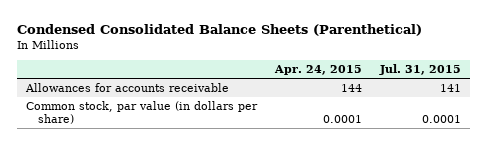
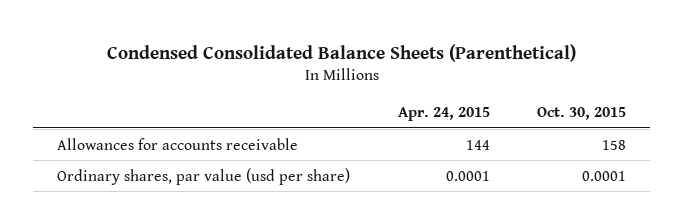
[379,64,462,76] Jul. 31, 2015 -> none
none -> [537,107,627,121] Oct. 30, 2015
[25,100,258,125] Common stock, par value (in dollars per share) -> [57,167,351,185] Ordinary shares, par value (usd per share)

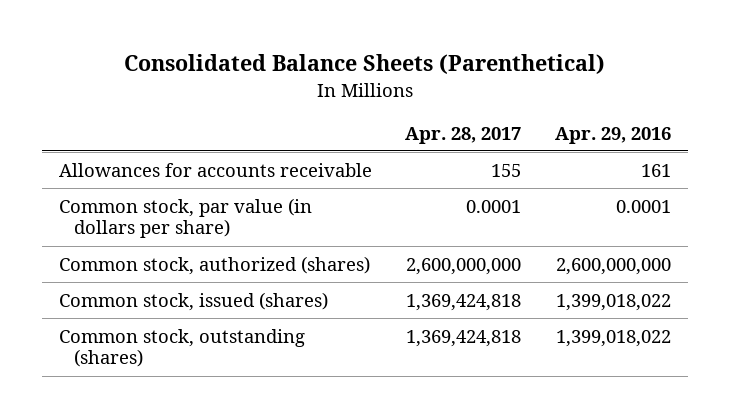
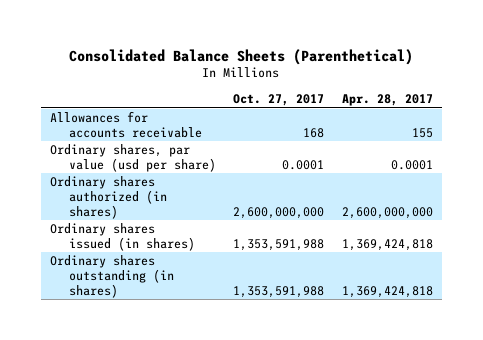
[554,126,671,144] Apr. 29, 2016 -> none
none -> [233,94,325,107] Oct. 27, 2017
[58,197,312,239] Common stock, par value (in dollars per share) -> [49,144,216,172] Ordinary shares, par value (usd per share)
[58,255,370,275] Common stock, authorized (shares) -> [49,176,167,219] Ordinary shares authorized (in shares)
[58,291,328,311] Common stock, issued (shares) -> [49,223,195,251] Ordinary shares issued (in shares)
[58,328,305,368] Common stock, outstanding (shares) -> [49,255,174,298] Ordinary shares outstanding (in shares)

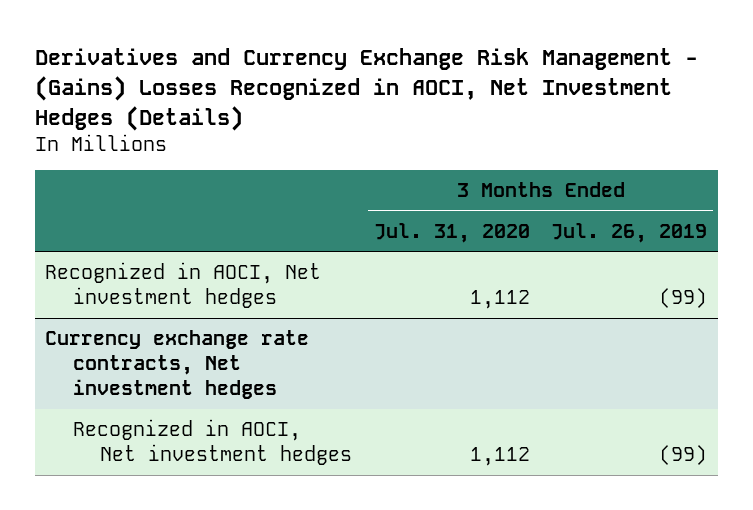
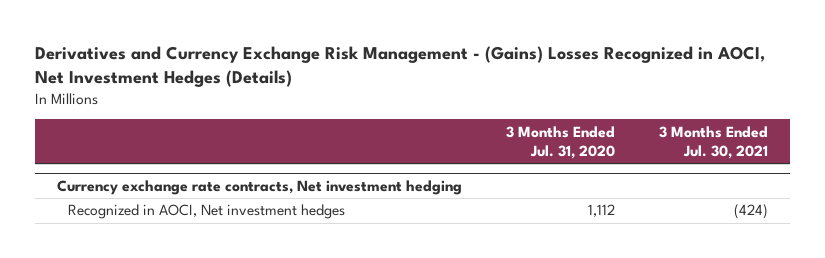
[551,222,708,243] Jul. 26, 2019 -> none
none -> [658,125,768,159] 3 Months Ended Jul. 30, 2021
[45,262,322,309] Recognized in AOCI, Net investment hedges -> none
[45,330,310,400] Currency exchange rate contracts, Net investment hedges -> [56,180,462,196] Currency exchange rate contracts, Net investment hedging

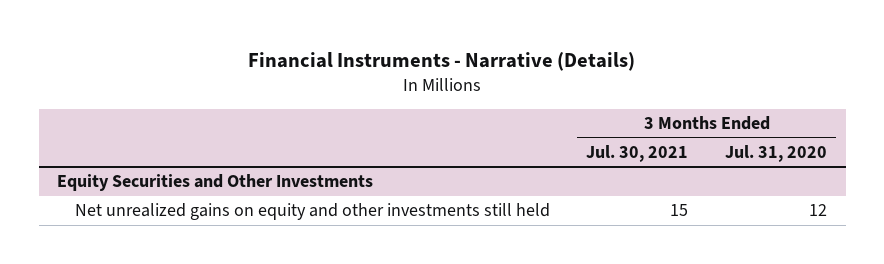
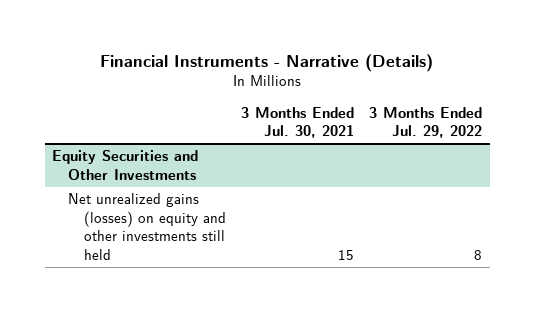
[725,144,828,162] Jul. 31, 2020 -> none
none -> [368,106,482,139] 3 Months Ended Jul. 29, 2022
[74,203,550,221] Net unrealized gains on equity and other investments still held -> [68,193,226,260] Net unrealized gains (losses) on equity and other investments still held

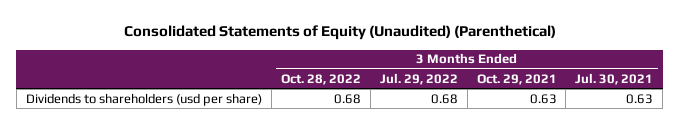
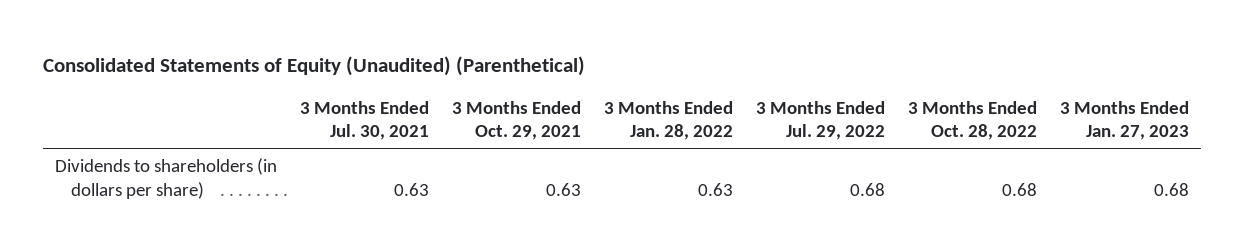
none -> [603,100,733,140] 3 Months Ended Jan. 28, 2022
none -> [1060,100,1190,140] 3 Months Ended Jan. 27, 2023
[25,92,262,106] Dividends to shareholders (usd per share) -> [54,158,277,199] Dividends to shareholders (in dollars per share)

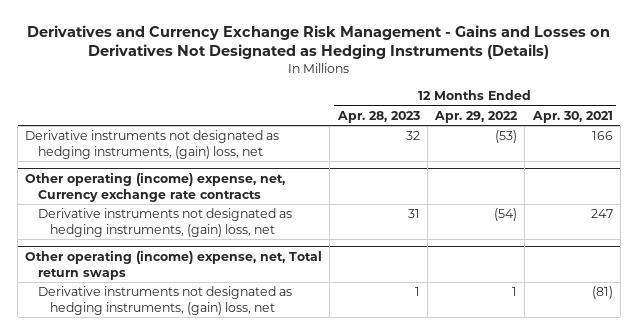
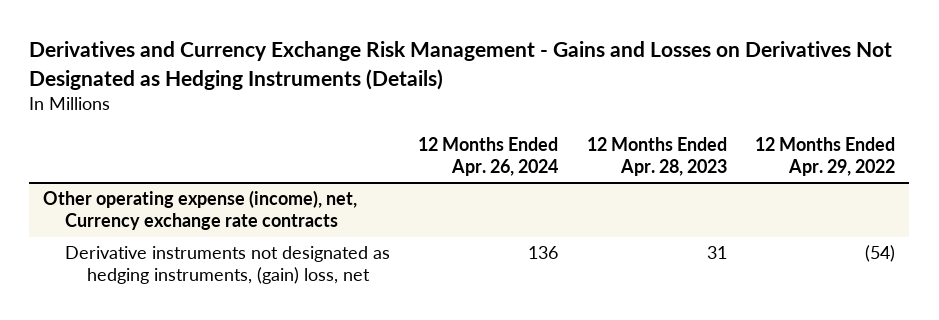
[531,110,613,123] Apr. 30, 2021 -> none
none -> [418,136,559,176] 12 Months Ended Apr. 26, 2024
[25,130,280,159] Derivative instruments not designated as hedging instruments, (gain) loss, net -> none
[25,172,286,202] Other operating (income) expense, net, Currency exchange rate contracts -> [43,190,358,231] Other operating expense (income), net, Currency exchange rate contracts
[25,250,323,280] Other operating (income) expense, net, Total return swaps -> none
[37,286,292,315] Derivative instruments not designated as hedging instruments, (gain) loss, net -> none

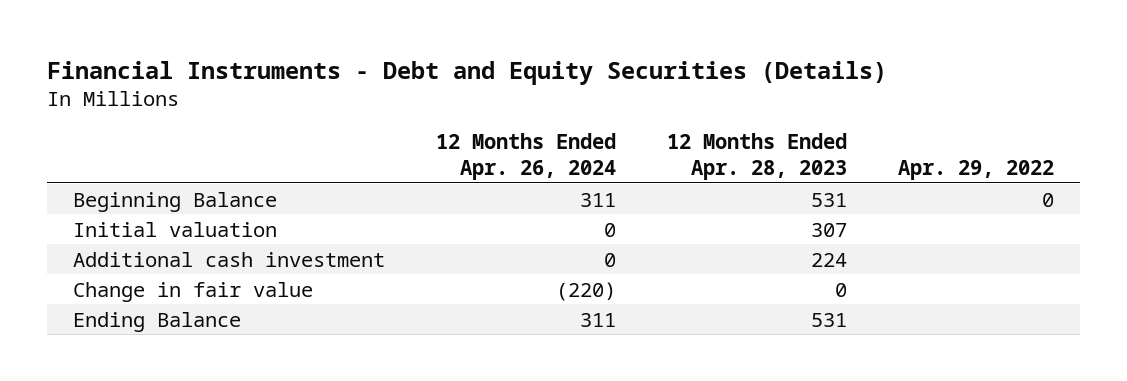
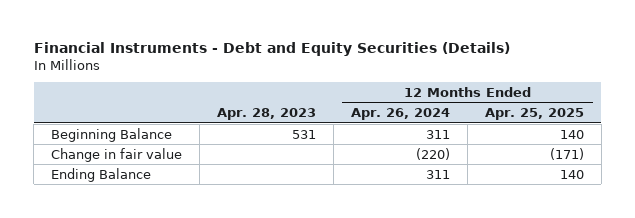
[667,133,848,180] 12 Months Ended Apr. 28, 2023 -> none
[898,159,1055,180] Apr. 29, 2022 -> none
none -> [217,108,317,121] Apr. 28, 2023
none -> [484,108,584,121] Apr. 25, 2025
[72,221,277,237] Initial valuation -> none
[72,251,385,267] Additional cash investment -> none

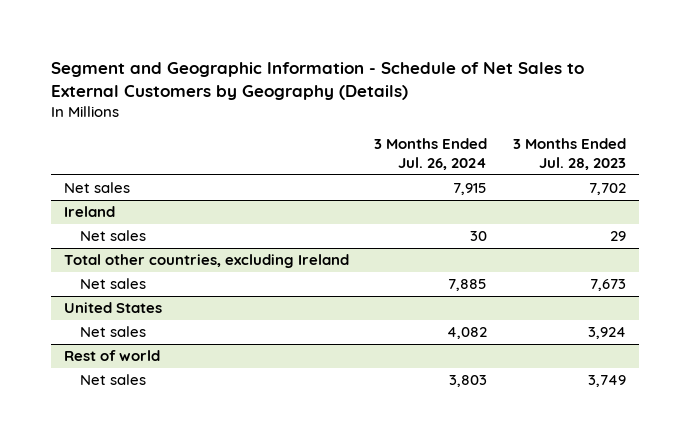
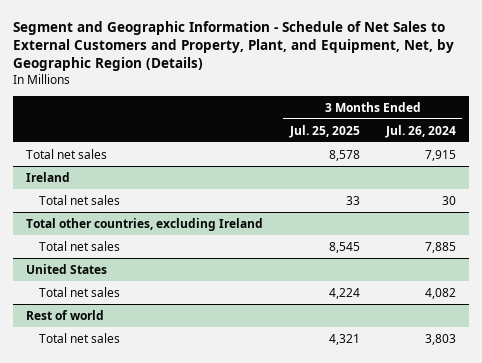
[51,62,585,101] Segment and Geographic Information - Schedule of Net Sales to External Customers by Geography (Details) -> [13,20,455,72] Segment and Geographic Information - Schedule of Net Sales to External Customers and Property, Plant, and Equipment, Net, by Geographic Region (Details)
[512,138,626,170] 3 Months Ended Jul. 28, 2023 -> none
none -> [288,124,360,138] Jul. 25, 2025
[63,182,130,194] Net sales -> [26,148,108,159] Total net sales
[80,230,147,242] Net sales -> [39,194,121,205] Total net sales
[80,278,147,290] Net sales -> [39,240,121,251] Total net sales
[80,326,147,338] Net sales -> [39,286,121,297] Total net sales
[80,374,147,386] Net sales -> [39,332,121,343] Total net sales

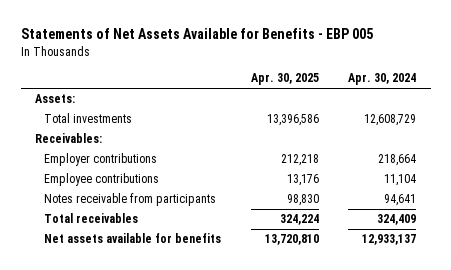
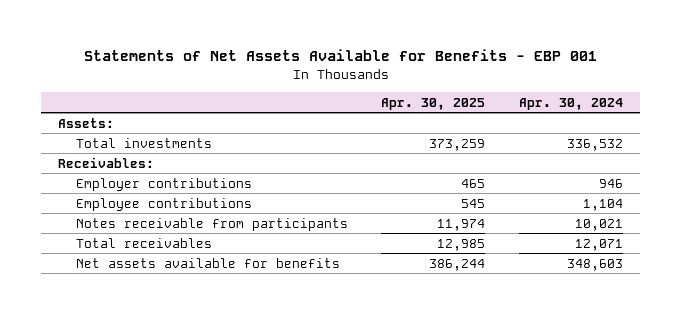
[20,28,373,40] Statements of Net Assets Available for Benefits - EBP 005 -> [83,49,597,62] Statements of Net Assets Available for Benefits - EBP 001
[266,114,319,127] 13,396,586 -> [429,138,486,151] 373,259
[364,114,417,127] 12,608,729 -> [567,138,624,151] 336,532
[280,154,319,167] 212,218 -> [461,178,486,188] 465
[378,154,417,167] 218,664 -> [599,178,624,188] 946
[286,174,319,187] 13,176 -> [461,198,486,208] 545
[384,174,417,187] 11,104 -> [583,198,624,211] 1,104
[286,194,319,207] 98,830 -> [437,218,486,231] 11,974
[384,194,417,207] 94,641 -> [575,218,624,231] 10,021
[279,214,319,226] 324,224 -> [437,238,486,251] 12,985
[377,214,417,226] 324,409 -> [575,238,624,251] 12,071
[264,234,319,246] 13,720,810 -> [429,258,486,271] 386,244
[362,234,417,246] 12,933,137 -> [567,258,624,271] 348,603

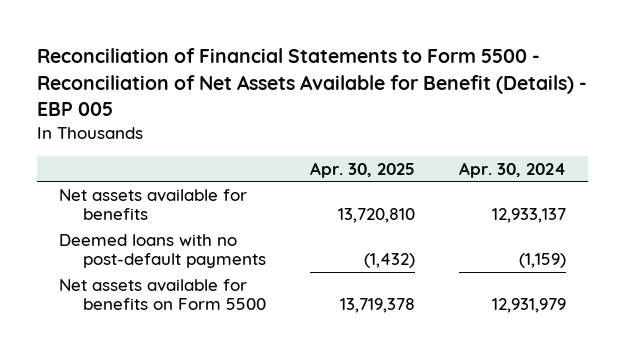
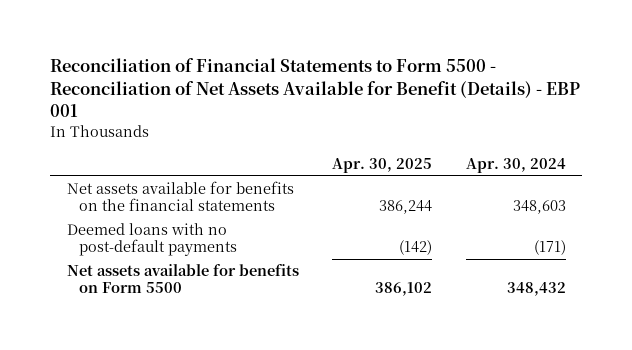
[36,48,587,117] Reconciliation of Financial Statements to Form 5500 - Reconciliation of Net Assets Available for Benefit (Details) - EBP 005 -> [49,58,580,118] Reconciliation of Financial Statements to Form 5500 - Reconciliation of Net Assets Available for Benefit (Details) - EBP 001
[58,188,247,221] Net assets available for benefits -> [66,181,294,212] Net assets available for benefits on the financial statements
[337,208,415,224] 13,720,810 -> [379,200,433,215] 386,244
[491,208,566,224] 12,933,137 -> [512,200,566,215] 348,603
[363,253,415,269] (1,432) -> [399,240,433,256] (142)
[518,253,566,269] (1,159) -> [533,240,566,256] (171)
[339,298,415,314] 13,719,378 -> [375,282,433,297] 386,102
[491,298,566,314] 12,931,979 -> [506,282,566,297] 348,432

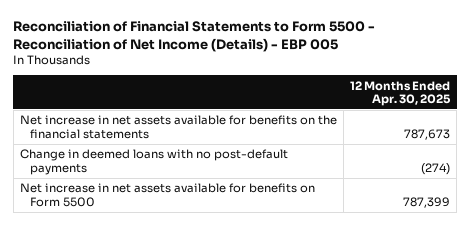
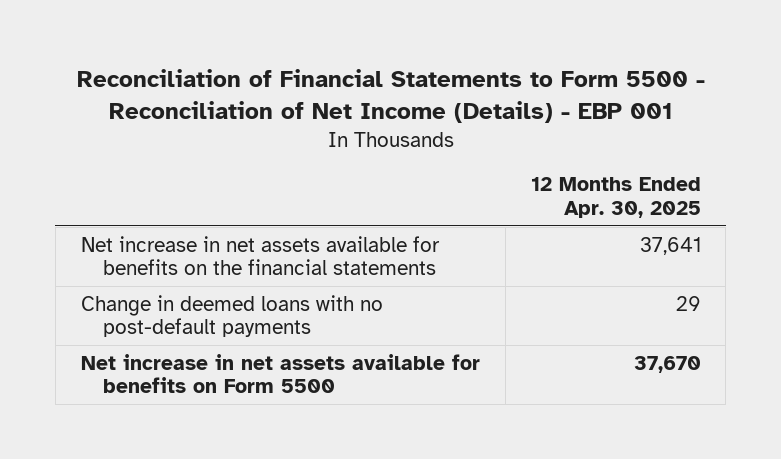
[13,20,376,52] Reconciliation of Financial Statements to Form 5500 - Reconciliation of Net Income (Details) - EBP 005 -> [76,69,705,123] Reconciliation of Financial Statements to Form 5500 - Reconciliation of Net Income (Details) - EBP 001
[404,128,451,140] 787,673 -> [639,236,701,255] 37,641
[421,162,451,175] (274) -> [675,295,701,311] 29
[403,196,451,208] 787,399 -> [633,355,701,373] 37,670

